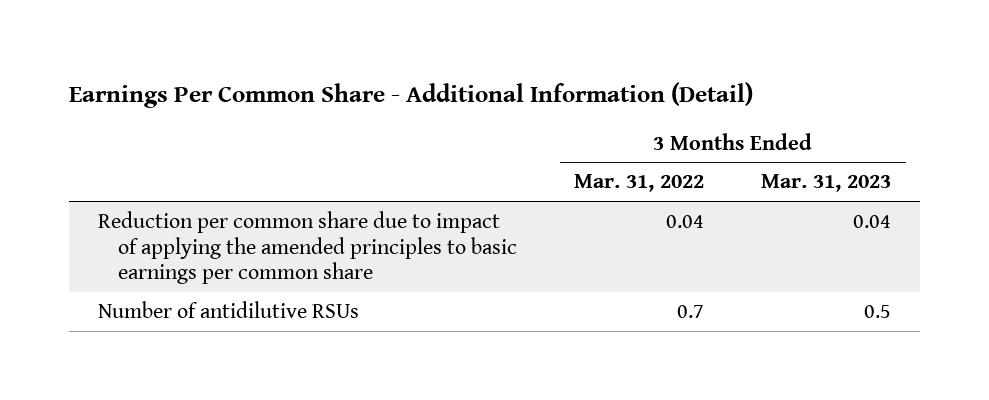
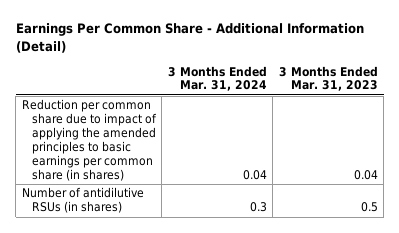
[574,174,705,193] Mar. 31, 2022 -> none
none -> [167,65,267,92] 3 Months Ended Mar. 31, 2024
[97,210,517,285] Reduction per common share due to impact of applying the amended principles to basic earnings per common share -> [21,99,157,182] Reduction per common share due to impact of applying the amended principles to basic earnings per common share (in shares)
[97,300,359,318] Number of antidilutive RSUs -> [21,187,144,214] Number of antidilutive RSUs (in shares)

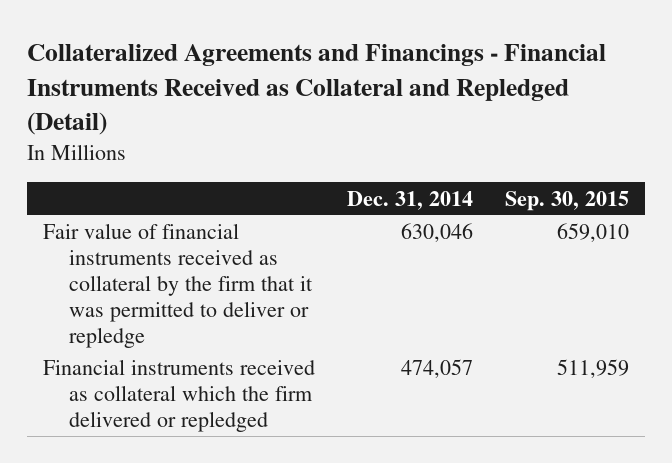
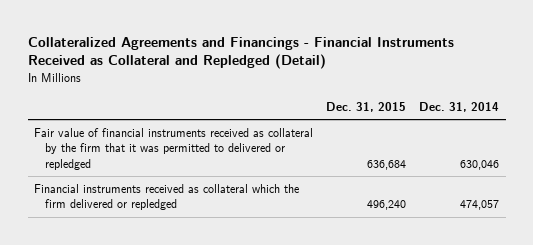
[504,190,629,211] Sep. 30, 2015 -> none
none -> [326,101,407,112] Dec. 31, 2015
[42,223,313,349] Fair value of financial instruments received as collateral by the firm that it was permitted to deliver or repledge -> [34,127,314,171] Fair value of financial instruments received as collateral by the firm that it was permitted to delivered or repledged

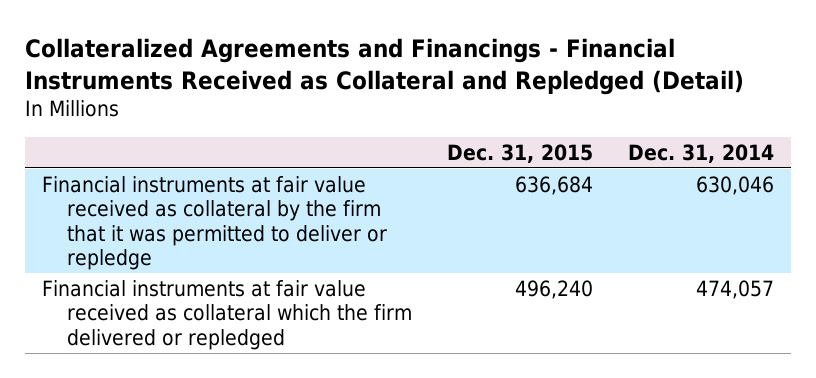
[34,127,314,171] Fair value of financial instruments received as collateral by the firm that it was permitted to delivered or repledged -> [42,176,388,271] Financial instruments at fair value received as collateral by the firm that it was permitted to deliver or repledge
[34,183,300,211] Financial instruments received as collateral which the firm delivered or repledged -> [42,280,413,350] Financial instruments at fair value received as collateral which the firm delivered or repledged

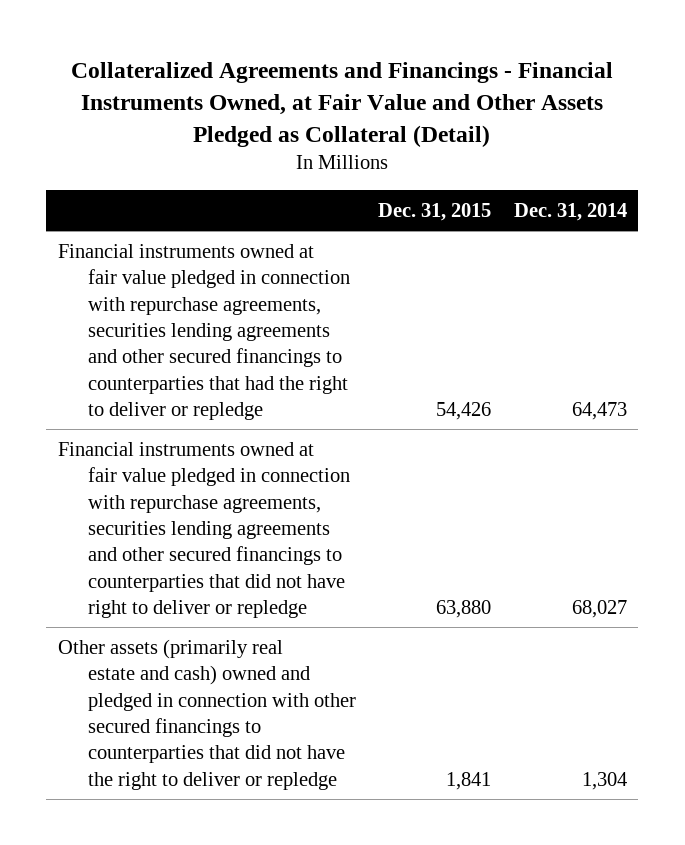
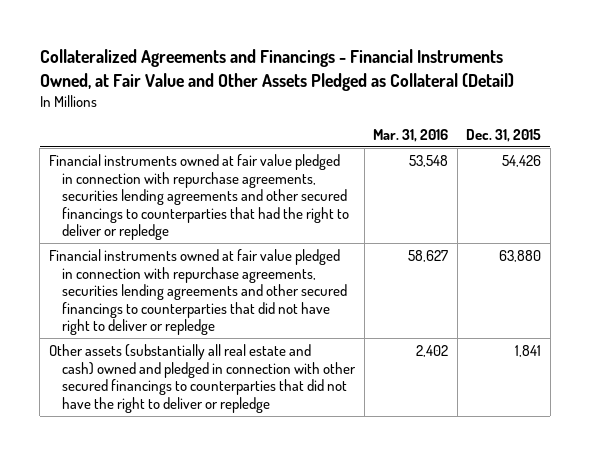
[514,202,628,221] Dec. 31, 2014 -> none
none -> [373,128,449,142] Mar. 31, 2016
[57,638,356,790] Other assets (primarily real estate and cash) owned and pledged in connection with other secured financings to counterparties that did not have the right to deliver or repledge -> [48,343,357,413] Other assets (substantially all real estate and cash) owned and pledged in connection with other secured financings to counterparties that did not have the right to deliver or repledge

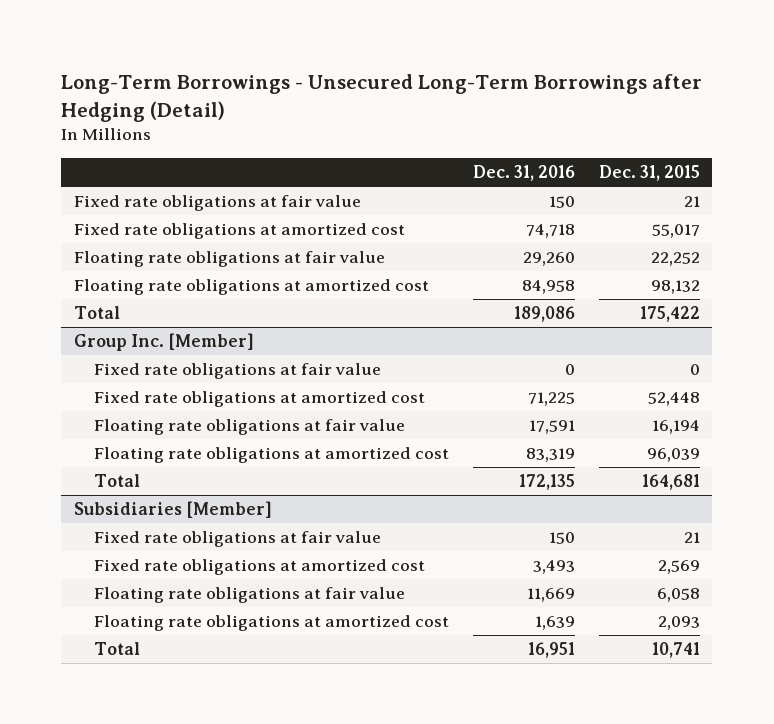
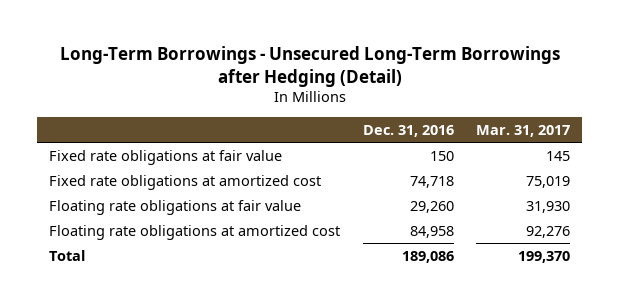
[599,165,701,182] Dec. 31, 2015 -> none
none -> [476,124,571,137] Mar. 31, 2017
[73,333,254,352] Group Inc. [Member] -> none
[93,363,381,380] Fixed rate obligations at fair value -> none
[93,391,425,408] Fixed rate obligations at amortized cost -> none
[93,419,405,436] Floating rate obligations at fair value -> none
[93,447,449,464] Floating rate obligations at amortized cost -> none
[93,474,140,488] Total -> none
[73,501,272,519] Subsidiaries [Member] -> none
[93,531,381,548] Fixed rate obligations at fair value -> none
[93,559,425,576] Fixed rate obligations at amortized cost -> none
[93,587,405,604] Floating rate obligations at fair value -> none
[93,615,449,632] Floating rate obligations at amortized cost -> none
[93,642,140,656] Total -> none

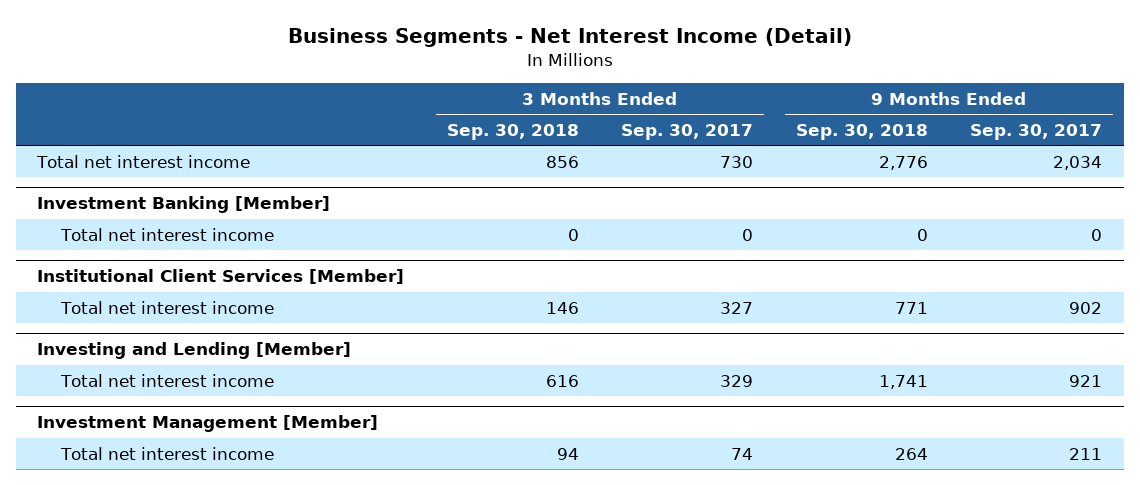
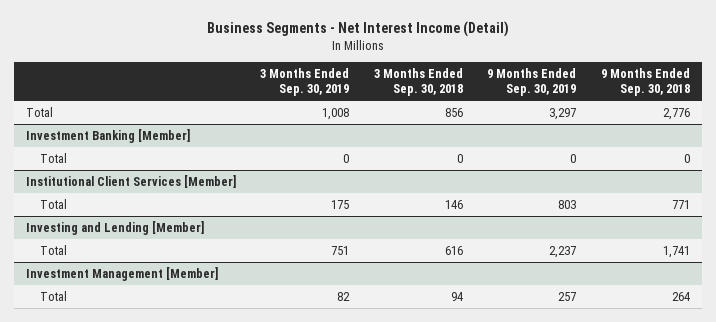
[621,123,754,140] Sep. 30, 2017 -> none
[970,123,1103,140] Sep. 30, 2017 -> none
none -> [260,67,350,96] 3 Months Ended Sep. 30, 2019
none -> [487,67,577,96] 9 Months Ended Sep. 30, 2019
[36,154,251,168] Total net interest income -> [26,106,54,117] Total
[60,227,275,241] Total net interest income -> [39,152,67,163] Total
[60,300,275,314] Total net interest income -> [39,198,67,209] Total
[60,373,275,387] Total net interest income -> [39,244,67,255] Total
[60,446,275,460] Total net interest income -> [39,290,67,301] Total

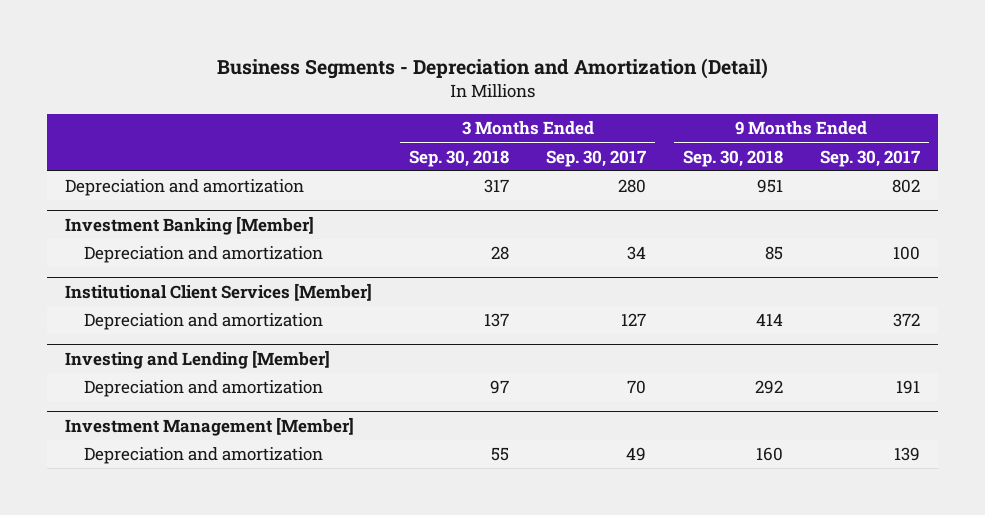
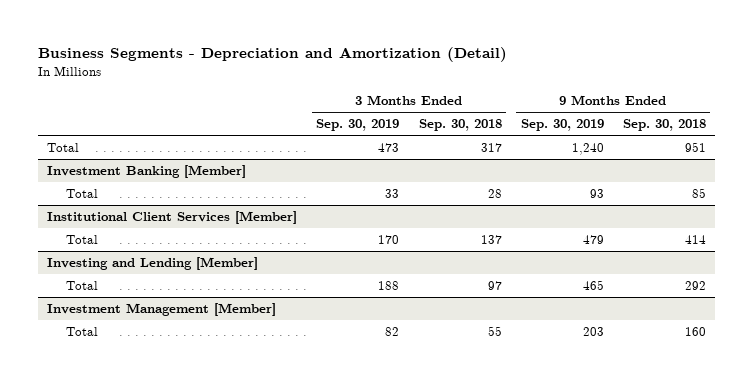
[546,149,647,167] Sep. 30, 2017 -> none
[819,149,920,167] Sep. 30, 2017 -> none
none -> [316,119,400,132] Sep. 30, 2019
none -> [520,119,604,132] Sep. 30, 2019
[65,179,305,197] Depreciation and amortization -> [47,143,80,153] Total
[83,246,323,264] Depreciation and amortization -> [65,189,98,199] Total
[83,313,323,331] Depreciation and amortization -> [65,235,98,245] Total
[83,380,323,398] Depreciation and amortization -> [65,281,98,291] Total
[83,447,323,465] Depreciation and amortization -> [65,327,98,337] Total

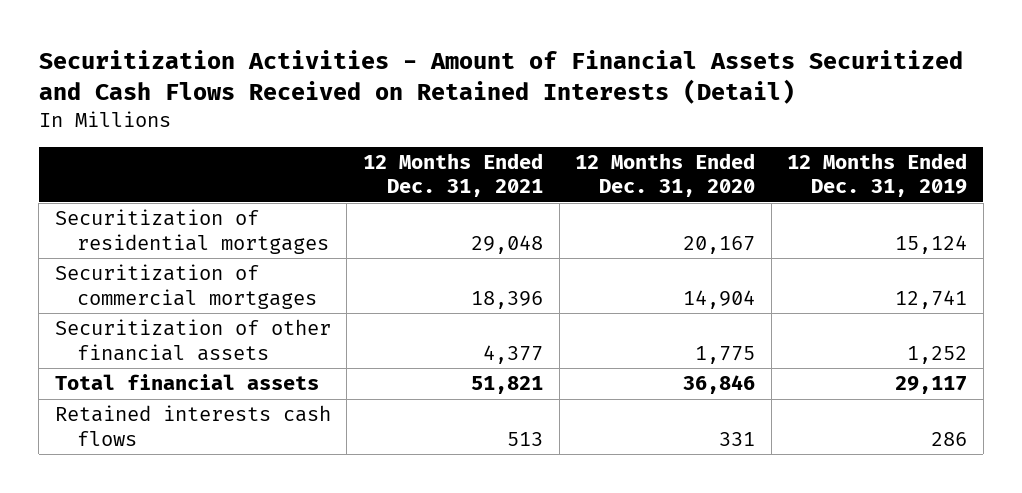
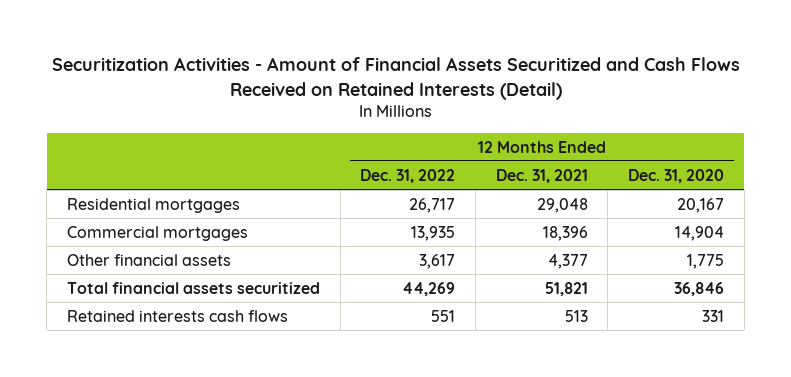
[787,153,968,198] 12 Months Ended Dec. 31, 2019 -> none
none -> [360,168,456,183] Dec. 31, 2022
[54,209,330,254] Securitization of residential mortgages -> [67,197,241,213] Residential mortgages
[54,264,318,309] Securitization of commercial mortgages -> [67,225,249,241] Commercial mortgages
[54,319,331,361] Securitization of other financial assets -> [67,253,232,266] Other financial assets
[54,374,319,391] Total financial assets -> [67,281,321,294] Total financial assets securitized

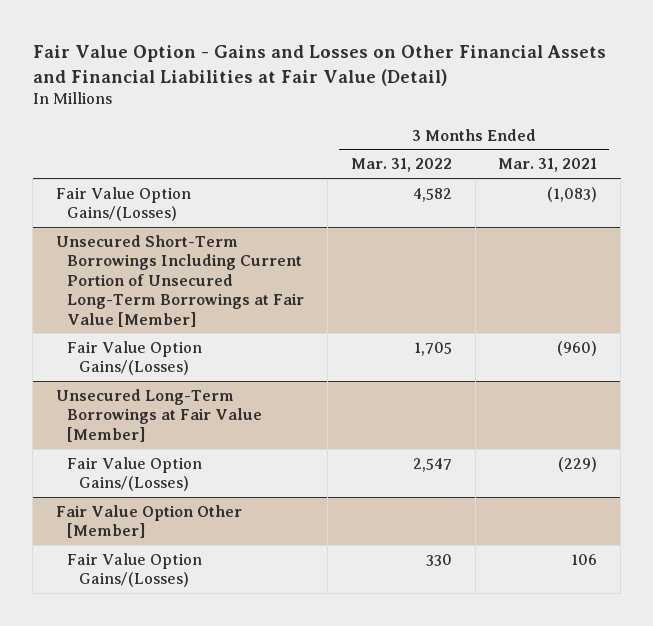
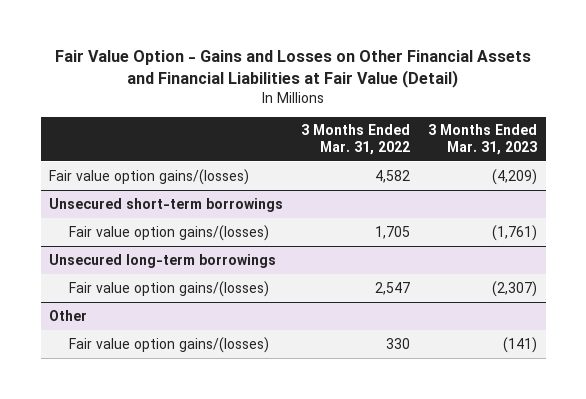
[498,158,598,173] Mar. 31, 2021 -> none
none -> [427,124,537,156] 3 Months Ended Mar. 31, 2023
[55,186,191,222] Fair Value Option Gains/(Losses) -> [49,168,250,185] Fair value option gains/(losses)
[55,234,305,327] Unsecured Short-Term Borrowings Including Current Portion of Unsecured Long-Term Borrowings at Fair Value [Member] -> [49,197,284,212] Unsecured short-term borrowings
[67,340,203,376] Fair Value Option Gains/(Losses) -> [69,224,270,241] Fair value option gains/(losses)
[55,388,263,442] Unsecured Long-Term Borrowings at Fair Value [Member] -> [49,253,277,268] Unsecured long-term borrowings
[67,456,203,492] Fair Value Option Gains/(Losses) -> [69,280,270,297] Fair value option gains/(losses)
[55,504,242,539] Fair Value Option Other [Member] -> [49,309,88,321] Other
[67,552,203,588] Fair Value Option Gains/(Losses) -> [69,336,270,353] Fair value option gains/(losses)

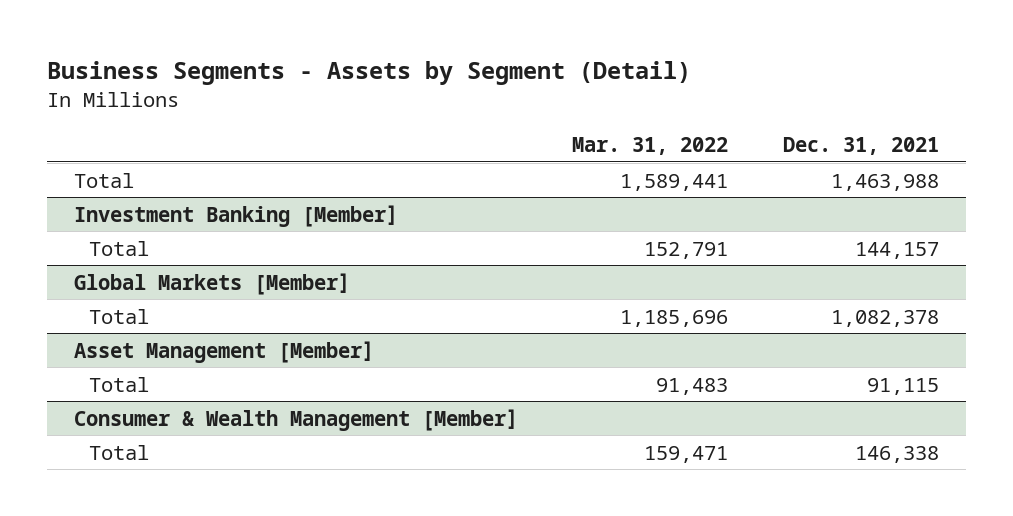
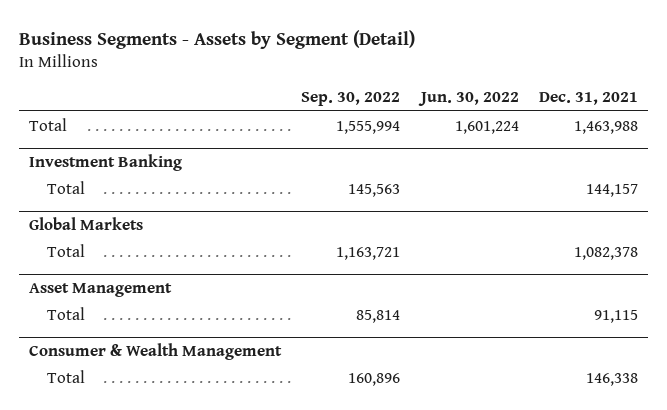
[572,136,729,155] Mar. 31, 2022 -> none
none -> [301,92,401,107] Sep. 30, 2022
none -> [417,92,519,107] Jun. 30, 2022
[74,204,399,227] Investment Banking [Member] -> [29,154,183,172] Investment Banking
[74,272,351,295] Global Markets [Member] -> [29,217,144,231] Global Markets
[74,340,375,363] Asset Management [Member] -> [29,283,173,298] Asset Management
[74,408,519,431] Consumer & Wealth Management [Member] -> [29,343,283,361] Consumer & Wealth Management

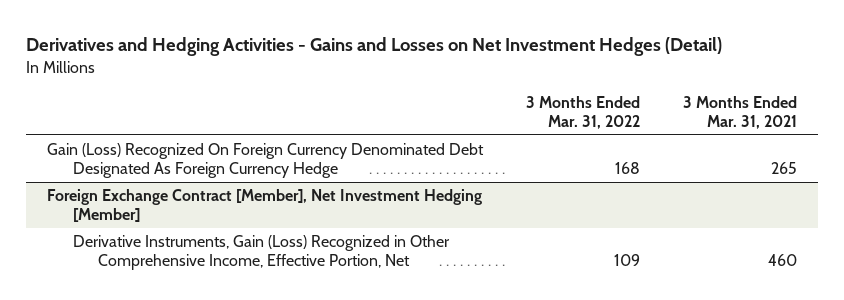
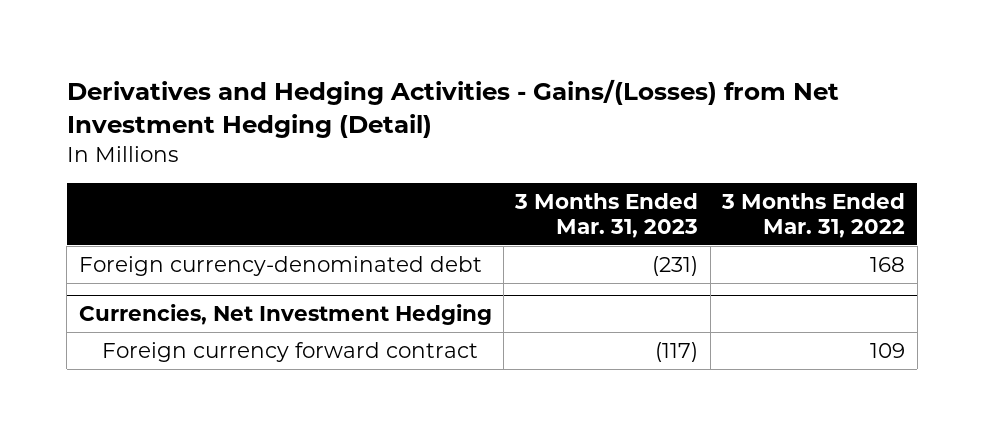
[25,36,722,56] Derivatives and Hedging Activities - Gains and Losses on Net Investment Hedges (Detail) -> [66,78,839,138] Derivatives and Hedging Activities - Gains/(Losses) from Net Investment Hedging (Detail)
[682,95,797,129] 3 Months Ended Mar. 31, 2021 -> none
none -> [514,193,699,238] 3 Months Ended Mar. 31, 2023
[47,188,483,223] Foreign Exchange Contract [Member], Net Investment Hedging [Member] -> none
[47,142,485,179] Gain (Loss) Recognized On Foreign Currency Denominated Debt Designated As Foreign Currency Hedge -> [78,255,482,276] Foreign currency-denominated debt
none -> [78,304,492,326] Currencies, Net Investment Hedging
[72,234,450,271] Derivative Instruments, Gain (Loss) Recognized in Other Comprehensive Income, Effective Portion, Net -> [101,341,478,362] Foreign currency forward contract

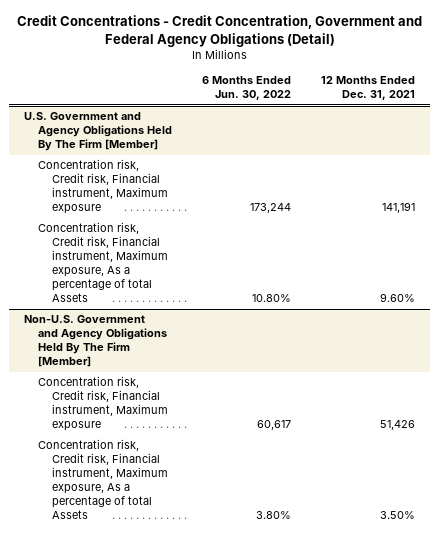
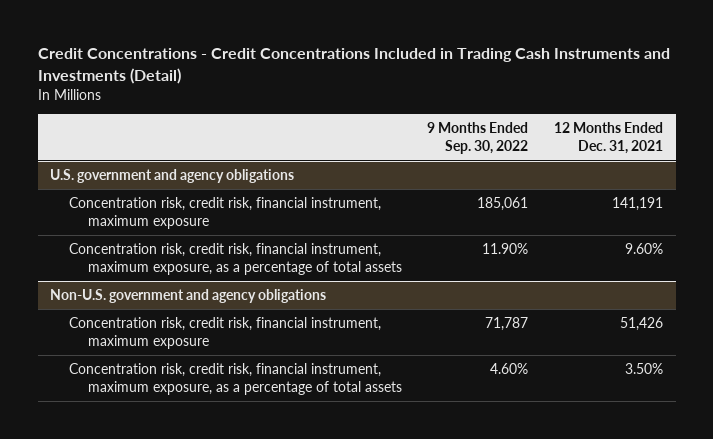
[16,15,422,47] Credit Concentrations - Credit Concentration, Government and Federal Agency Obligations (Detail) -> [37,48,670,85] Credit Concentrations - Credit Concentrations Included in Trading Cash Instruments and Investments (Detail)
[202,76,292,101] 6 Months Ended Jun. 30, 2022 -> none
none -> [427,122,529,154] 9 Months Ended Sep. 30, 2022
[24,112,173,152] U.S. Government and Agency Obligations Held By The Firm [Member] -> [50,169,295,184] U.S. government and agency obligations
[38,159,169,215] Concentration risk, Credit risk, Financial instrument, Maximum exposure -> [69,197,382,229] Concentration risk, credit risk, financial instrument, maximum exposure
[38,222,169,303] Concentration risk, Credit risk, Financial instrument, Maximum exposure, As a percentage of total Assets -> [69,243,402,275] Concentration risk, credit risk, financial instrument, maximum exposure, as a percentage of total assets
[24,315,168,368] Non-U.S. Government and Agency Obligations Held By The Firm [Member] -> [50,289,327,304] Non-U.S. government and agency obligations
[38,376,169,432] Concentration risk, Credit risk, Financial instrument, Maximum exposure -> [69,317,382,349] Concentration risk, credit risk, financial instrument, maximum exposure
[38,439,169,520] Concentration risk, Credit risk, Financial instrument, Maximum exposure, As a percentage of total Assets -> [69,363,402,395] Concentration risk, credit risk, financial instrument, maximum exposure, as a percentage of total assets

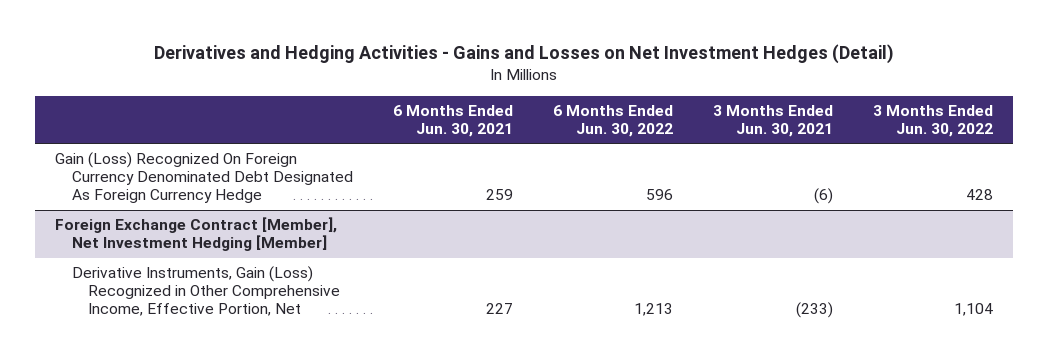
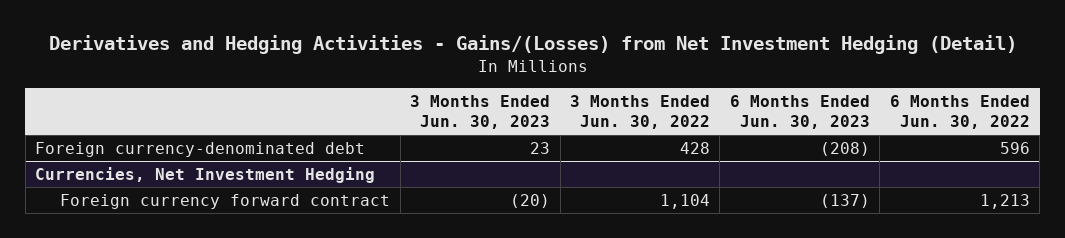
[154,44,895,65] Derivatives and Hedging Activities - Gains and Losses on Net Investment Hedges (Detail) -> [48,35,1017,55] Derivatives and Hedging Activities - Gains/(Losses) from Net Investment Hedging (Detail)
[392,104,513,137] 6 Months Ended Jun. 30, 2021 -> none
[713,104,834,137] 3 Months Ended Jun. 30, 2021 -> none
none -> [410,95,551,130] 3 Months Ended Jun. 30, 2023
none -> [729,95,870,130] 6 Months Ended Jun. 30, 2023
[55,217,338,252] Foreign Exchange Contract [Member], Net Investment Hedging [Member] -> none
[55,152,353,204] Gain (Loss) Recognized On Foreign Currency Denominated Debt Designated As Foreign Currency Hedge -> [35,141,366,157] Foreign currency-denominated debt
none -> [35,166,376,183] Currencies, Net Investment Hedging
[71,266,341,317] Derivative Instruments, Gain (Loss) Recognized in Other Comprehensive Income, Effective Portion, Net -> [60,193,391,209] Foreign currency forward contract

